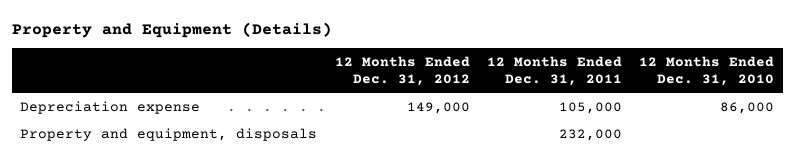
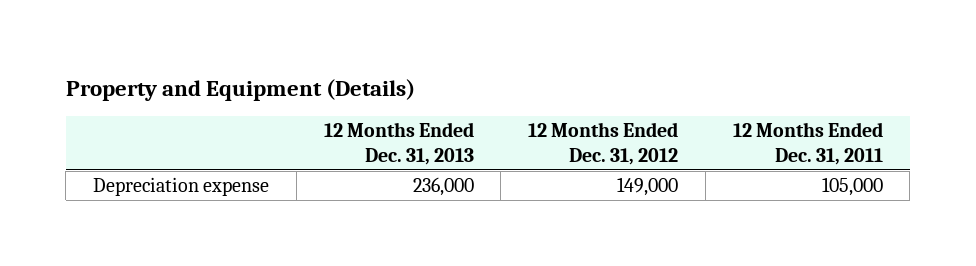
[639,55,775,86] 12 Months Ended Dec. 31, 2010 -> none
none -> [323,122,474,165] 12 Months Ended Dec. 31, 2013
[20,127,318,141] Property and equipment, disposals -> none

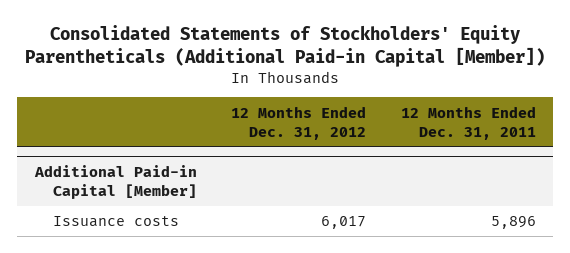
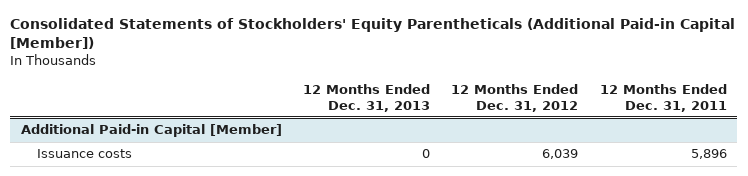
none -> [303,83,431,112] 12 Months Ended Dec. 31, 2013
[321,216,367,230] 6,017 -> [542,149,579,160] 6,039

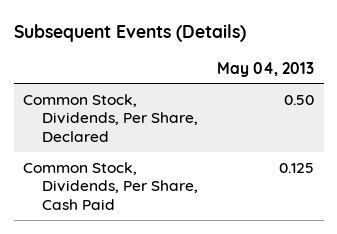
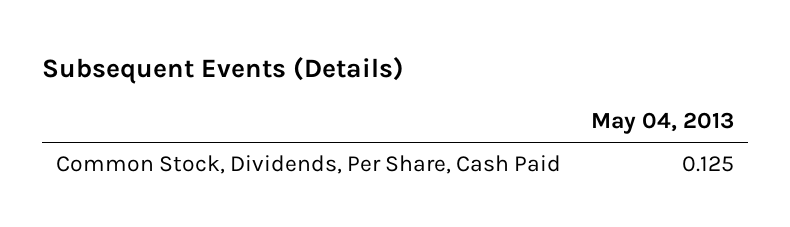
[23,93,198,142] Common Stock, Dividends, Per Share, Declared -> none

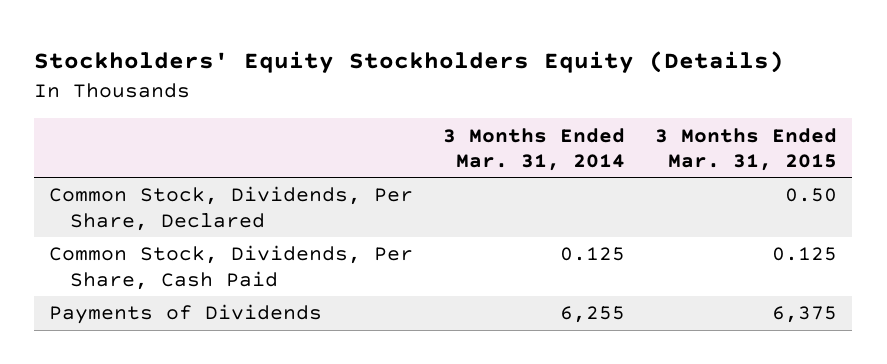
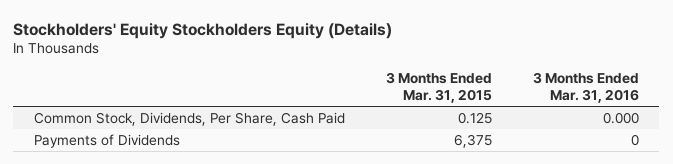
[443,127,626,171] 3 Months Ended Mar. 31, 2014 -> none
none -> [532,72,639,104] 3 Months Ended Mar. 31, 2016
[49,186,414,231] Common Stock, Dividends, Per Share, Declared -> none

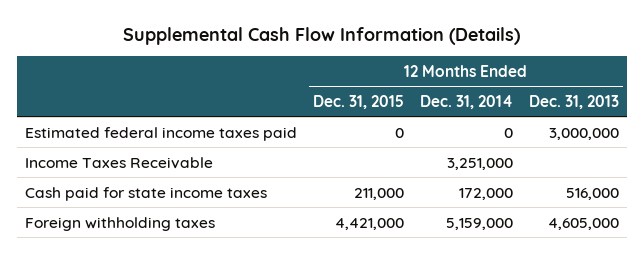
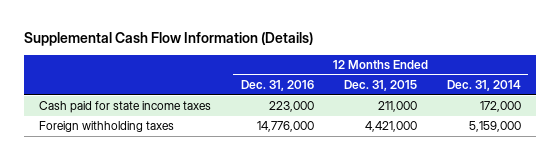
[528,94,619,109] Dec. 31, 2013 -> none
none -> [240,80,314,92] Dec. 31, 2016
[24,126,297,141] Estimated federal income taxes paid -> none
[24,156,213,169] Income Taxes Receivable -> none

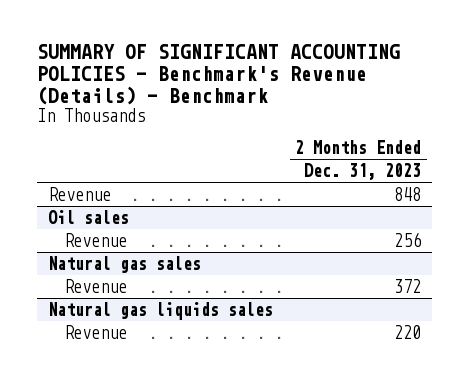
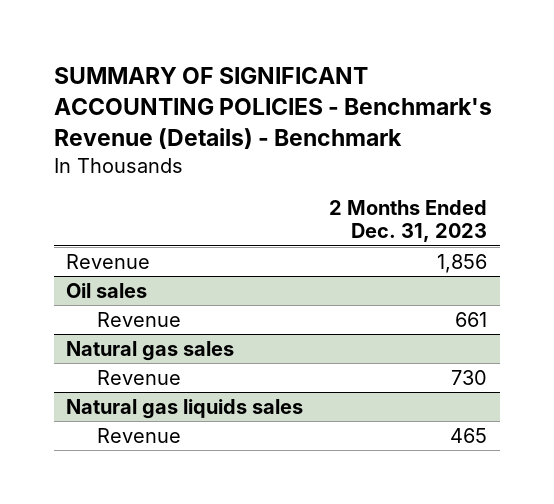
[394,187,422,202] 848 -> [437,253,488,273] 1,856
[394,232,422,248] 256 -> [455,311,488,327] 661
[394,279,422,294] 372 -> [451,369,488,385] 730
[394,325,422,340] 220 -> [450,427,488,443] 465

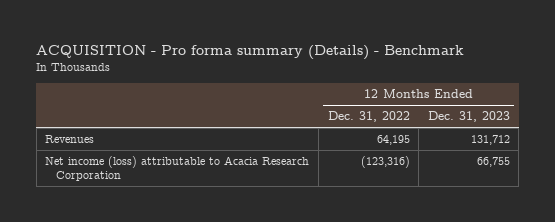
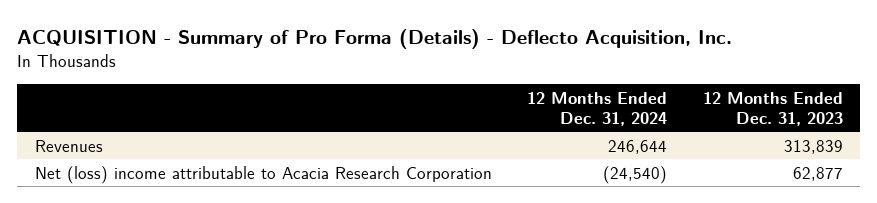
[36,44,465,60] ACQUISITION - Pro forma summary (Details) - Benchmark -> [16,28,732,49] ACQUISITION - Summary of Pro Forma (Details) - Deflecto Acquisition, Inc.
[327,111,410,123] Dec. 31, 2022 -> none
none -> [527,91,668,126] 12 Months Ended Dec. 31, 2024
[470,135,510,146] 131,712 -> [783,139,843,154] 313,839
[45,156,310,182] Net income (loss) attributable to Acacia Research Corporation -> [34,165,492,184] Net (loss) income attributable to Acacia Research Corporation
[476,157,510,168] 66,755 -> [792,166,843,181] 62,877

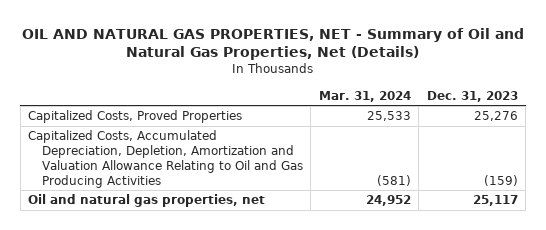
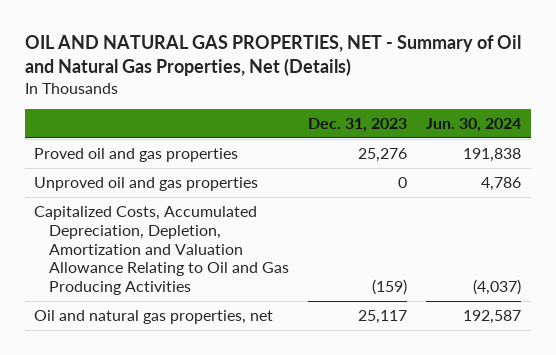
[318,90,411,102] Mar. 31, 2024 -> none
none -> [426,118,522,133] Jun. 30, 2024
[27,110,242,124] Capitalized Costs, Proved Properties -> [34,148,239,163] Proved oil and gas properties
none -> [34,177,259,192] Unproved oil and gas properties

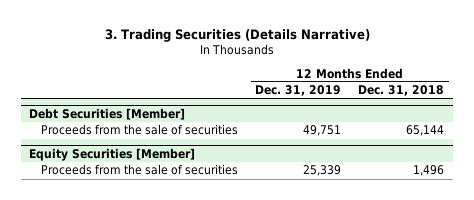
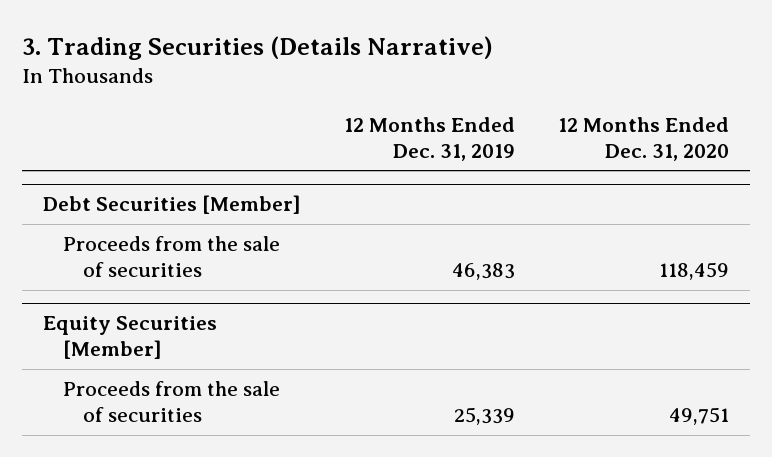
[358,85,445,97] Dec. 31, 2018 -> none
none -> [557,116,729,161] 12 Months Ended Dec. 31, 2020
[303,125,342,137] 49,751 -> [452,263,516,281] 46,383

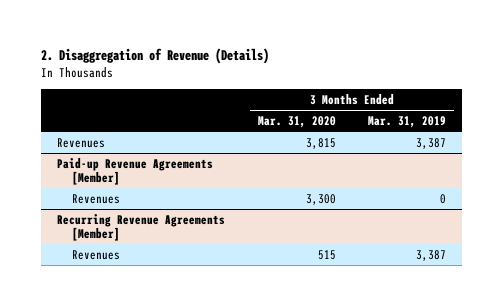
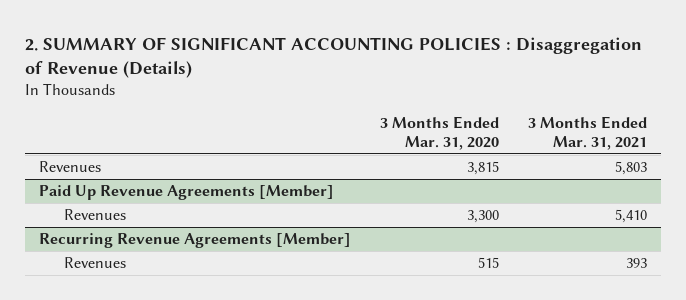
[41,48,270,65] 2. Disaggregation of Revenue (Details) -> [24,36,642,79] 2. SUMMARY OF SIGNIFICANT ACCOUNTING POLICIES : Disaggregation of Revenue (Details)
[368,115,447,128] Mar. 31, 2019 -> none
none -> [527,116,647,150] 3 Months Ended Mar. 31, 2021
[57,157,214,186] Paid-up Revenue Agreements [Member] -> [39,185,335,201] Paid Up Revenue Agreements [Member]

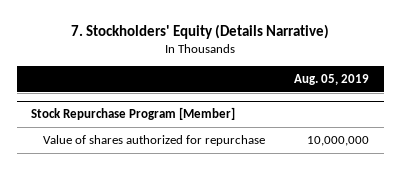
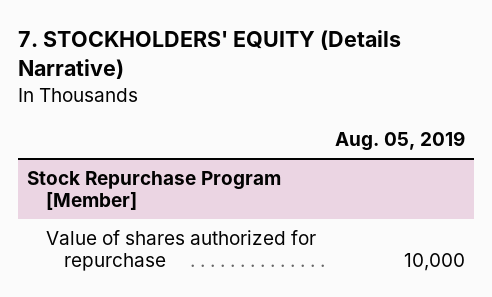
[71,24,330,40] 7. Stockholders' Equity (Details Narrative) -> [17,30,401,80] 7. STOCKHOLDERS' EQUITY (Details Narrative)
[307,136,370,147] 10,000,000 -> [403,253,465,272] 10,000

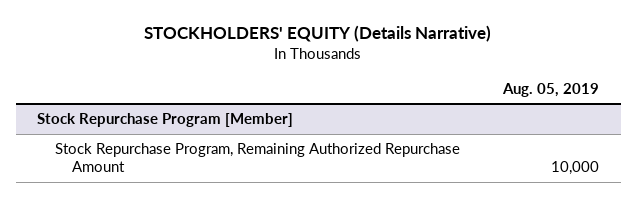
[17,30,401,80] 7. STOCKHOLDERS' EQUITY (Details Narrative) -> [144,24,492,42] STOCKHOLDERS' EQUITY (Details Narrative)
[45,229,316,272] Value of shares authorized for repurchase -> [54,143,460,173] Stock Repurchase Program, Remaining Authorized Repurchase Amount

